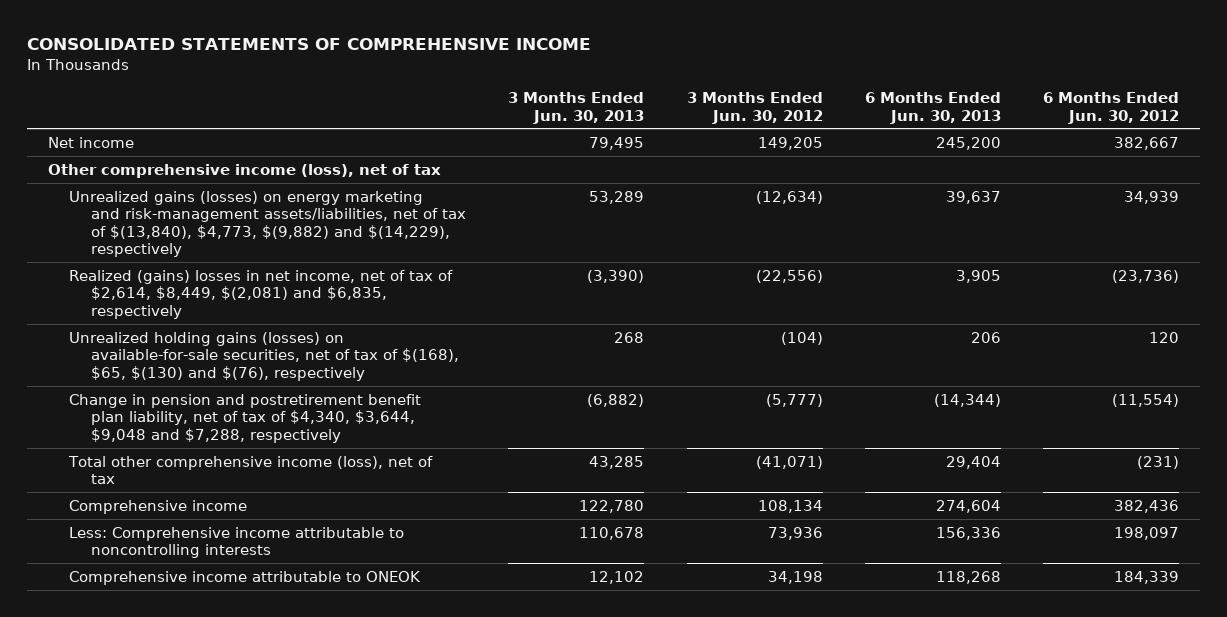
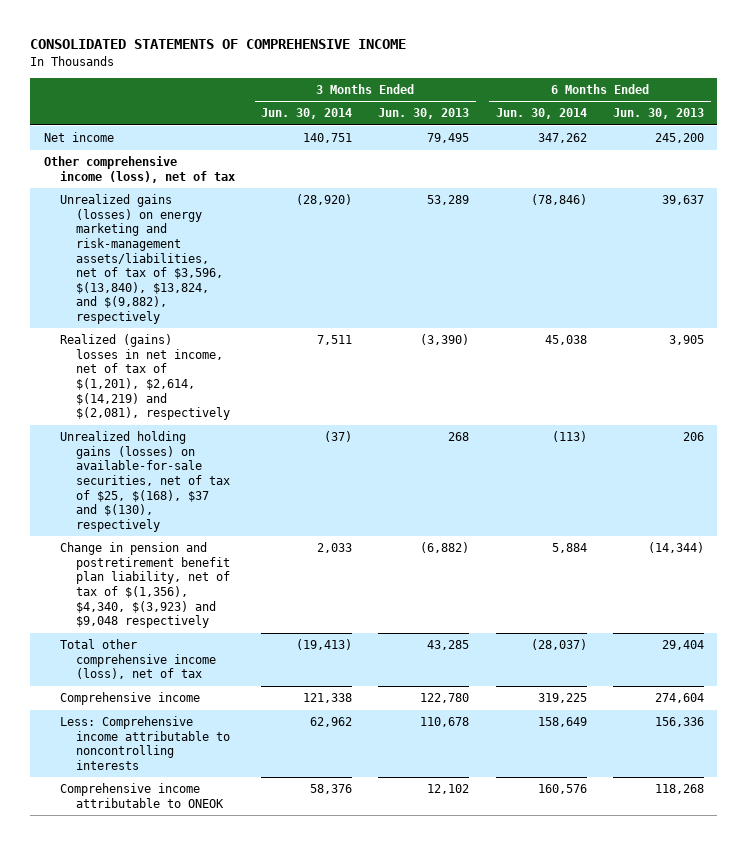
[686,92,823,124] 3 Months Ended Jun. 30, 2012 -> none
[1043,92,1180,124] 6 Months Ended Jun. 30, 2012 -> none
none -> [261,108,353,120] Jun. 30, 2014
none -> [495,108,587,120] Jun. 30, 2014
[69,190,467,258] Unrealized gains (losses) on energy marketing and risk-management assets/liabilities, net of tax of $(13,840), $4,773, $(9,882) and $(14,229), respectively -> [59,194,223,325] Unrealized gains (losses) on energy marketing and risk-management assets/liabilities, net of tax of $3,596, $(13,840), $13,824, and $(9,882), respectively
[69,269,454,319] Realized (gains) losses in net income, net of tax of $2,614, $8,449, $(2,081) and $6,835, respectively -> [59,334,230,421] Realized (gains) losses in net income, net of tax of $(1,201), $2,614, $(14,219) and $(2,081), respectively
[69,331,460,381] Unrealized holding gains (losses) on available-for-sale securities, net of tax of $(168), $65, $(130) and $(76), respectively -> [59,431,230,532] Unrealized holding gains (losses) on available-for-sale securities, net of tax of $25, $(168), $37 and $(130), respectively
[69,393,422,443] Change in pension and postretirement benefit plan liability, net of tax of $4,340, $3,644, $9,048 and $7,288, respectively -> [59,542,230,629] Change in pension and postretirement benefit plan liability, net of tax of $(1,356), $4,340, $(3,923) and $9,048 respectively

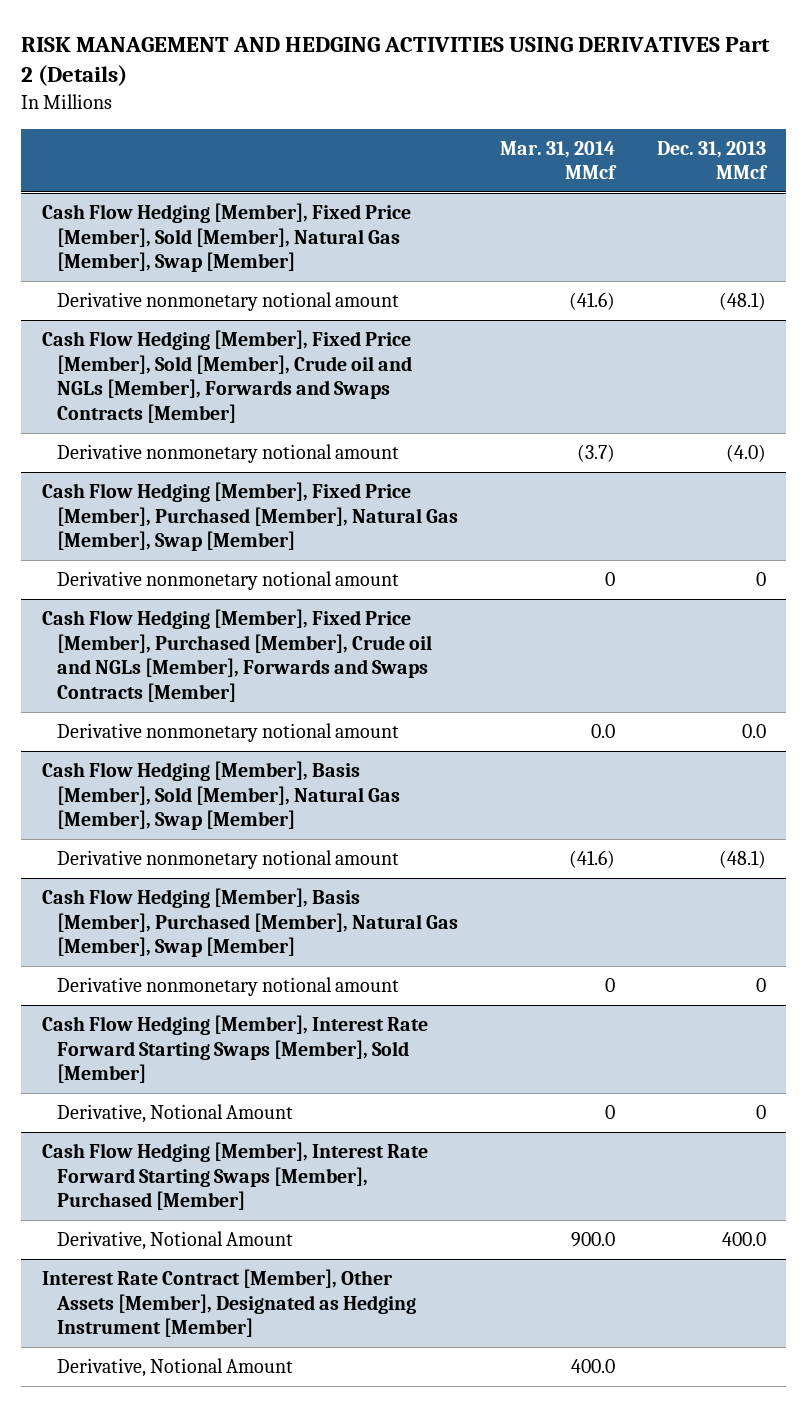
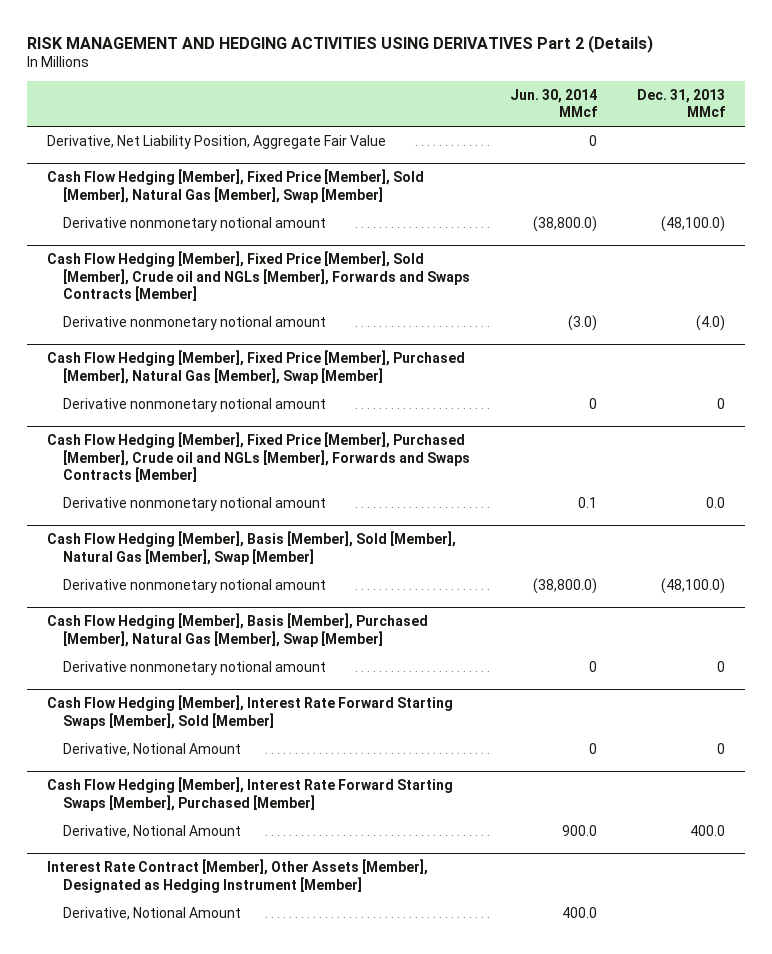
[499,140,617,180] Mar. 31, 2014 MMcf -> none
none -> [509,88,597,118] Jun. 30, 2014 MMcf
none -> [47,134,387,149] Derivative, Net Liability Position, Aggregate Fair Value
[718,292,766,311] (48.1) -> [660,215,725,232] (48,100.0)
[718,850,766,869] (48.1) -> [660,577,725,594] (48,100.0)

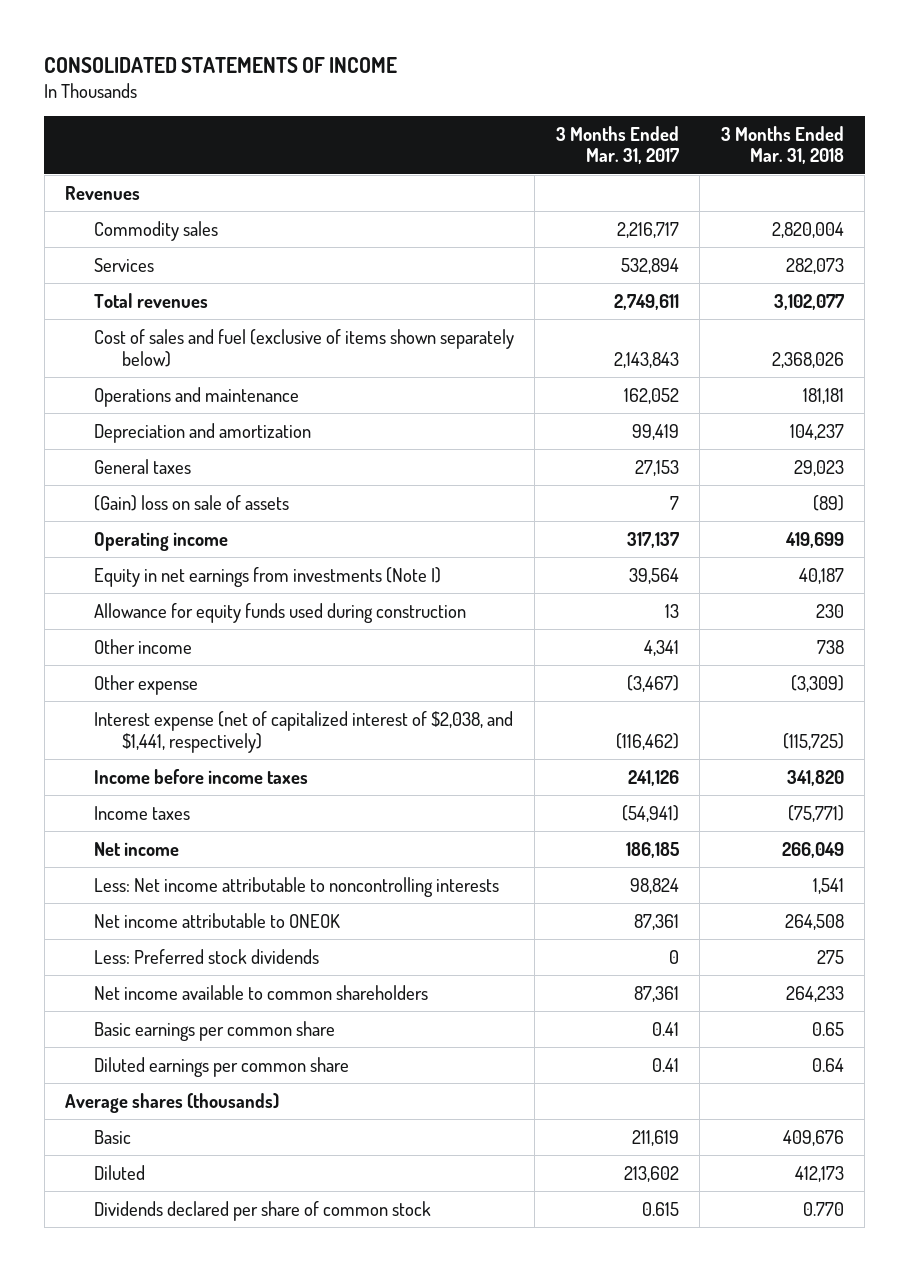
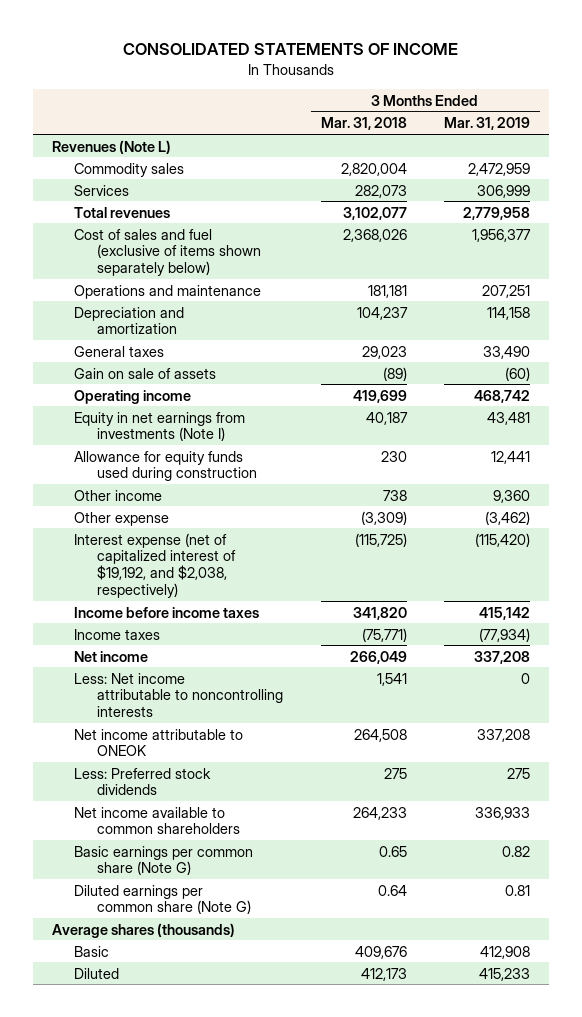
[555,125,679,165] 3 Months Ended Mar. 31, 2017 -> none
none -> [444,117,531,131] Mar. 31, 2019
[65,185,141,200] Revenues -> [51,139,171,154] Revenues (Note L)
[93,494,289,511] (Gain) loss on sale of assets -> [74,367,217,379] Gain on sale of assets
[93,710,513,753] Interest expense (net of capitalized interest of $2,038, and $1,441, respectively) -> [74,532,236,599] Interest expense (net of capitalized interest of $19,192, and $2,038, respectively)
[93,1020,335,1041] Basic earnings per common share -> [74,845,254,876] Basic earnings per common share (Note G)
[93,1056,349,1077] Diluted earnings per common share -> [74,884,251,915] Diluted earnings per common share (Note G)
[93,1200,431,1221] Dividends declared per share of common stock -> none

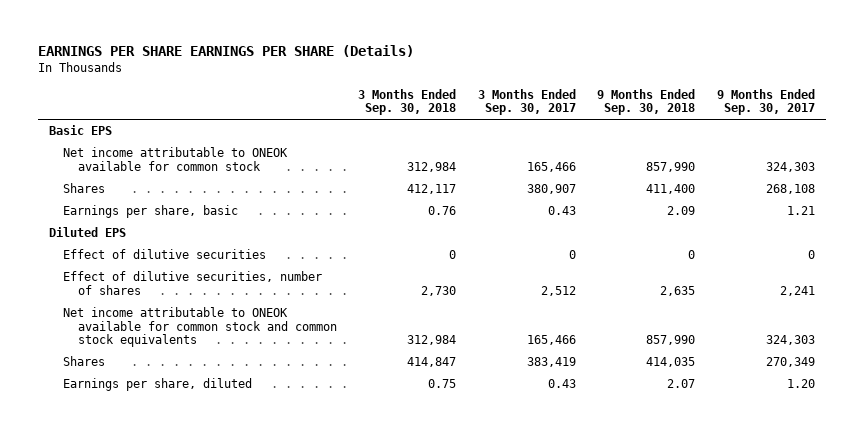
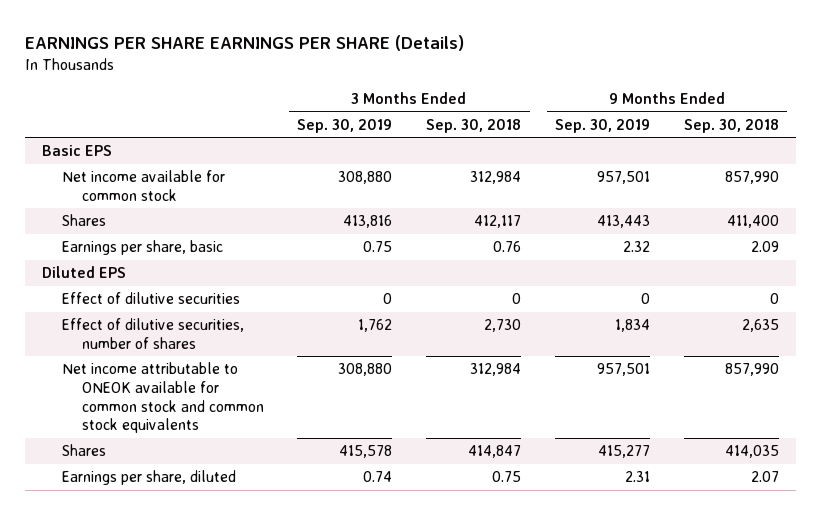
[477,88,576,116] 3 Months Ended Sep. 30, 2017 -> none
[716,88,815,116] 9 Months Ended Sep. 30, 2017 -> none
none -> [297,118,393,133] Sep. 30, 2019
none -> [555,118,651,133] Sep. 30, 2019
[63,147,289,171] Net income attributable to ONEOK available for common stock -> [61,170,225,201] Net income available for common stock

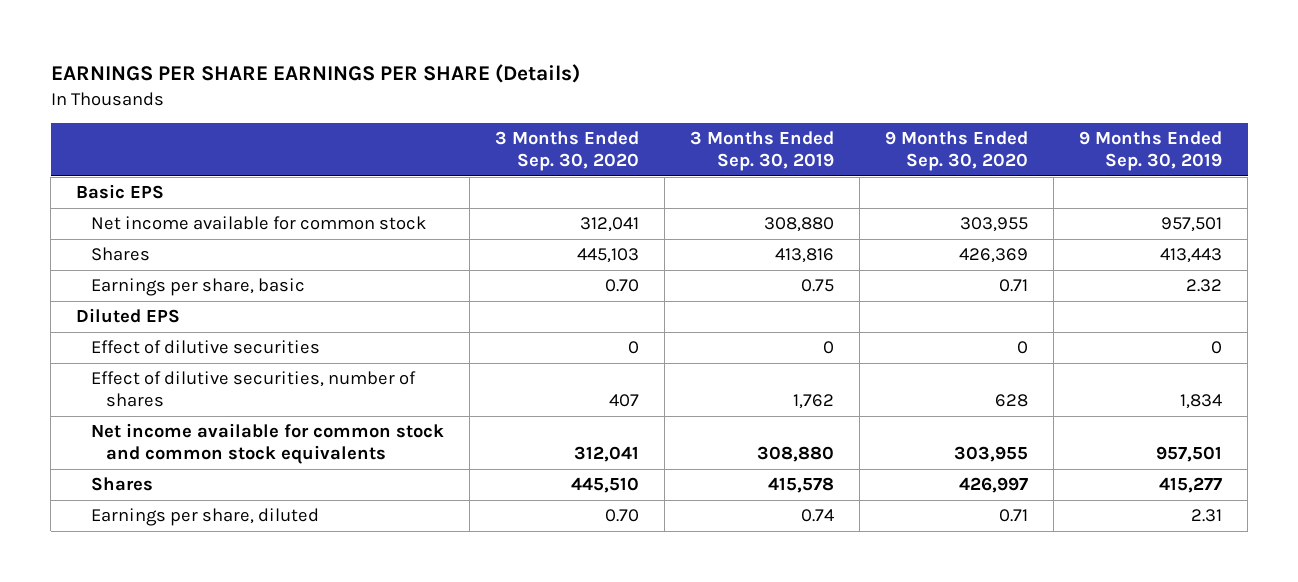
[426,118,522,133] Sep. 30, 2018 -> none
[684,118,780,133] Sep. 30, 2018 -> none
none -> [495,131,640,172] 3 Months Ended Sep. 30, 2020
none -> [885,131,1029,172] 9 Months Ended Sep. 30, 2020
[61,362,264,434] Net income attributable to ONEOK available for common stock and common stock equivalents -> [91,423,445,465] Net income available for common stock and common stock equivalents

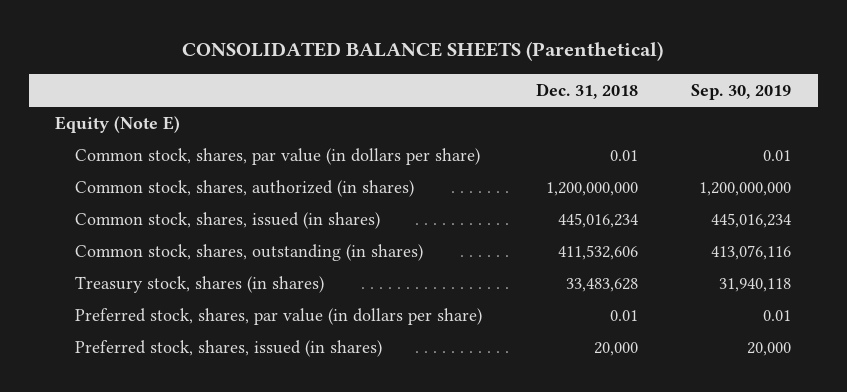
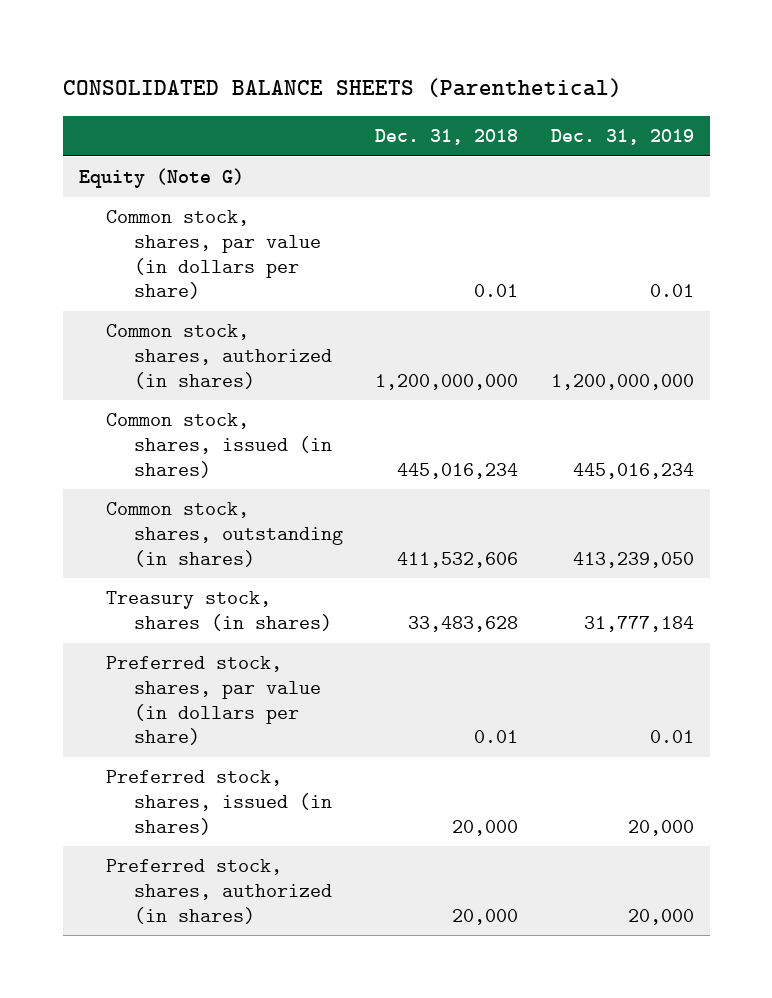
[691,84,792,101] Sep. 30, 2019 -> none
none -> [550,129,694,146] Dec. 31, 2019
[55,115,181,133] Equity (Note E) -> [78,168,244,189] Equity (Note G)
none -> [106,859,332,924] Preferred stock, shares, authorized (in shares)

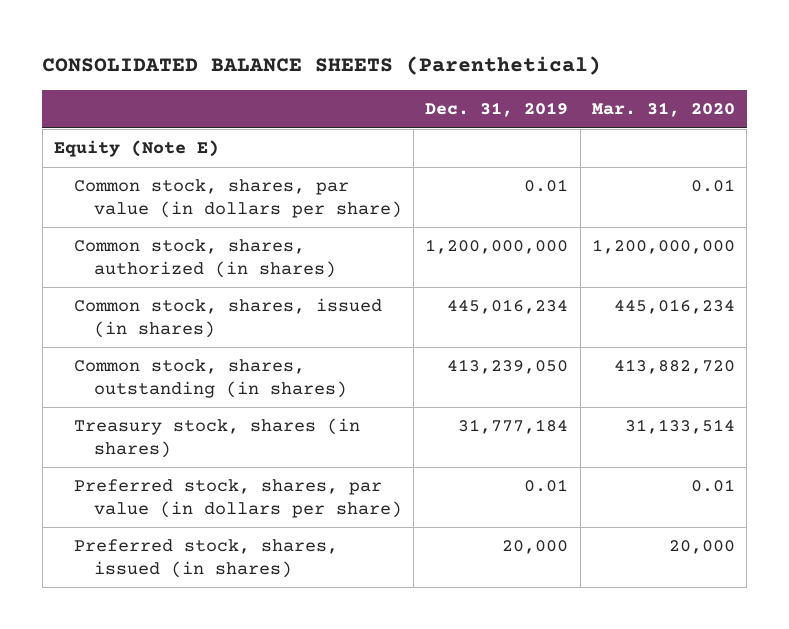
[375,129,519,146] Dec. 31, 2018 -> none
none -> [591,102,735,118] Mar. 31, 2020
[78,168,244,189] Equity (Note G) -> [54,140,220,158] Equity (Note E)
[106,859,332,924] Preferred stock, shares, authorized (in shares) -> none

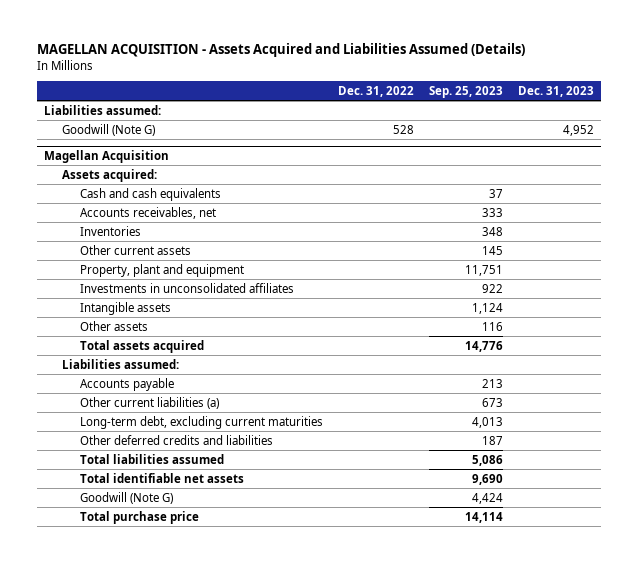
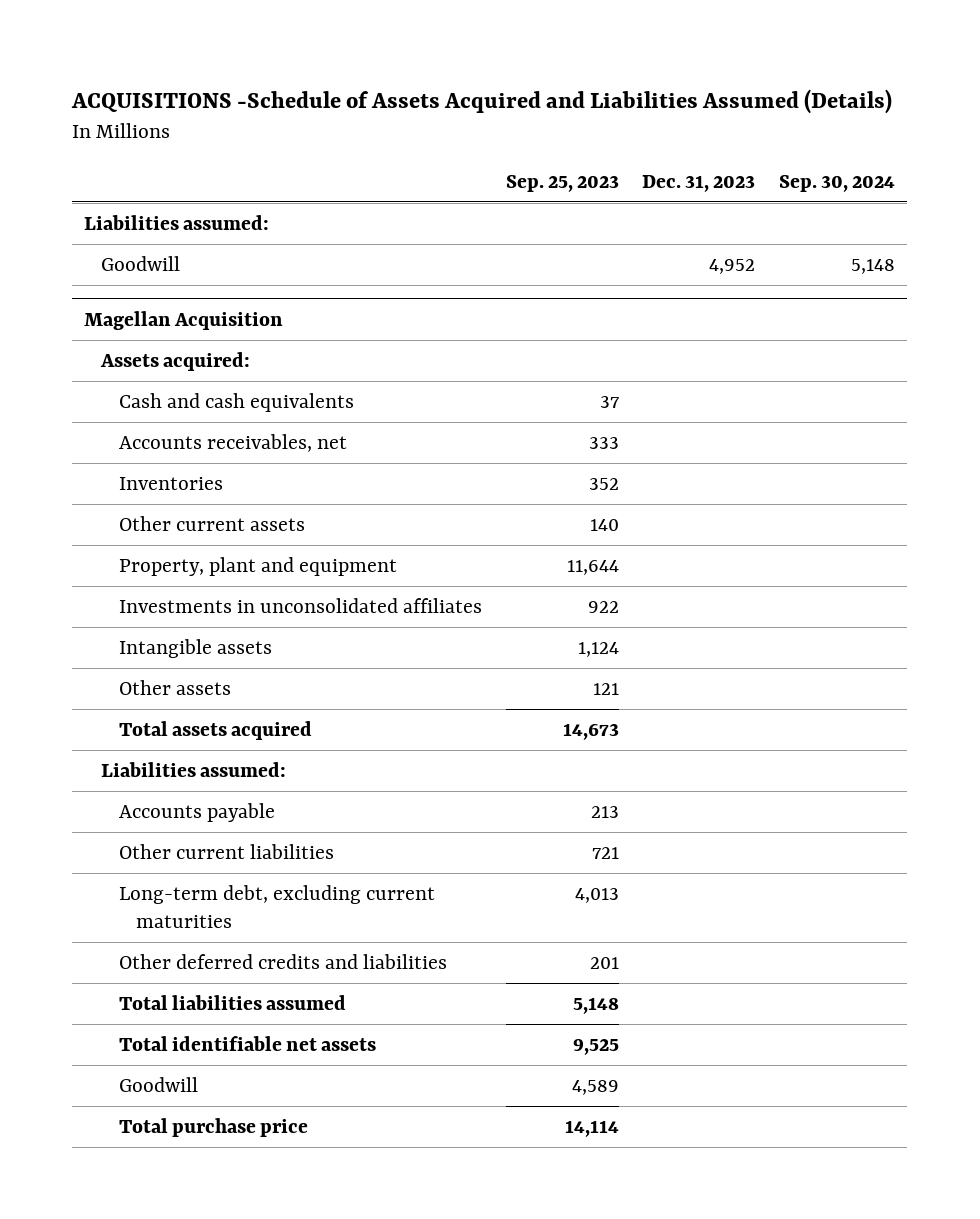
[36,43,525,58] MAGELLAN ACQUISITION - Assets Acquired and Liabilities Assumed (Details) -> [71,88,893,114] ACQUISITIONS -Schedule of Assets Acquired and Liabilities Assumed (Details)
[337,85,414,97] Dec. 31, 2022 -> none
none -> [779,175,896,193] Sep. 30, 2024
[62,123,156,136] Goodwill (Note G) -> [101,255,181,271] Goodwill
[481,226,503,236] 348 -> [588,477,619,490] 352
[481,245,503,255] 145 -> [589,518,619,531] 140
[464,264,503,276] 11,751 -> [566,559,619,575] 11,644
[481,321,503,331] 116 -> [592,682,619,695] 121
[464,340,503,352] 14,776 -> [562,722,619,740] 14,673
[80,396,220,409] Other current liabilities (a) -> [118,843,334,859] Other current liabilities
[481,397,503,407] 673 -> [591,846,619,859] 721
[481,435,503,445] 187 -> [589,956,619,969] 201
[471,454,503,466] 5,086 -> [572,996,619,1014] 5,148
[471,473,503,485] 9,690 -> [572,1037,619,1055] 9,525
[80,491,174,504] Goodwill (Note G) -> [118,1076,198,1092] Goodwill
[471,492,503,504] 4,424 -> [571,1079,619,1095] 4,589

